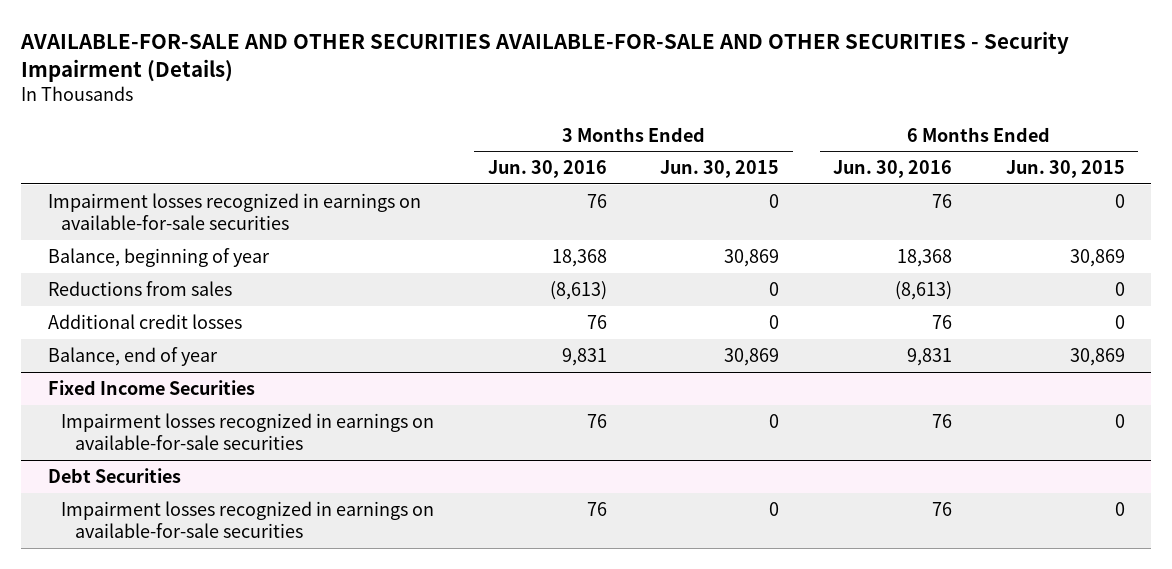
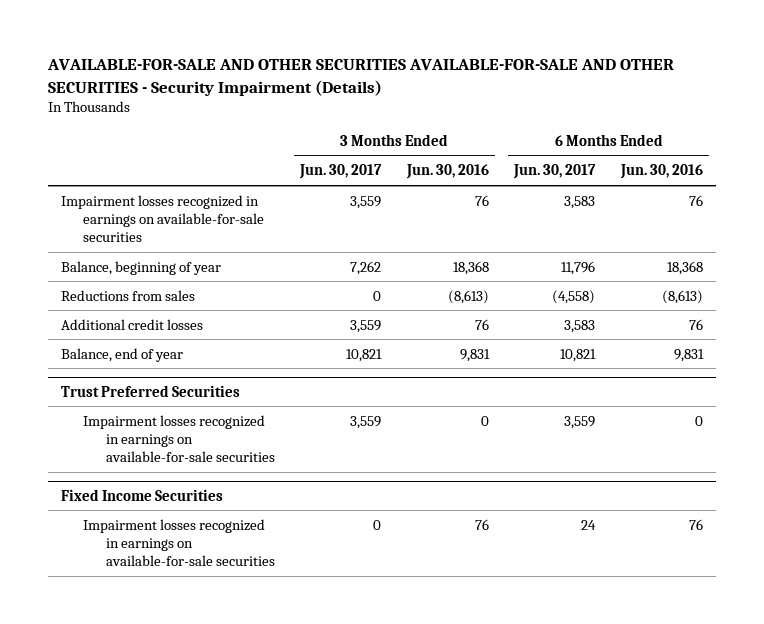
[660,160,780,179] Jun. 30, 2015 -> none
[1005,160,1125,179] Jun. 30, 2015 -> none
none -> [299,164,383,180] Jun. 30, 2017
none -> [513,164,597,180] Jun. 30, 2017
none -> [61,384,241,397] Trust Preferred Securities
none -> [83,414,275,463] Impairment losses recognized in earnings on available-for-sale securities
[47,467,181,483] Debt Securities -> none
[61,500,435,539] Impairment losses recognized in earnings on available-for-sale securities -> none

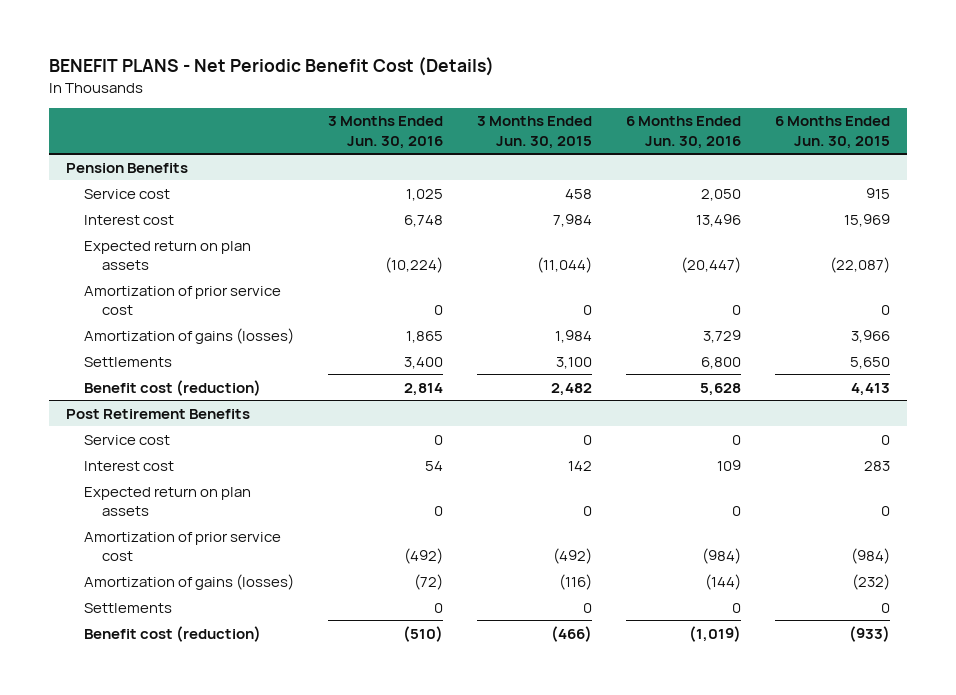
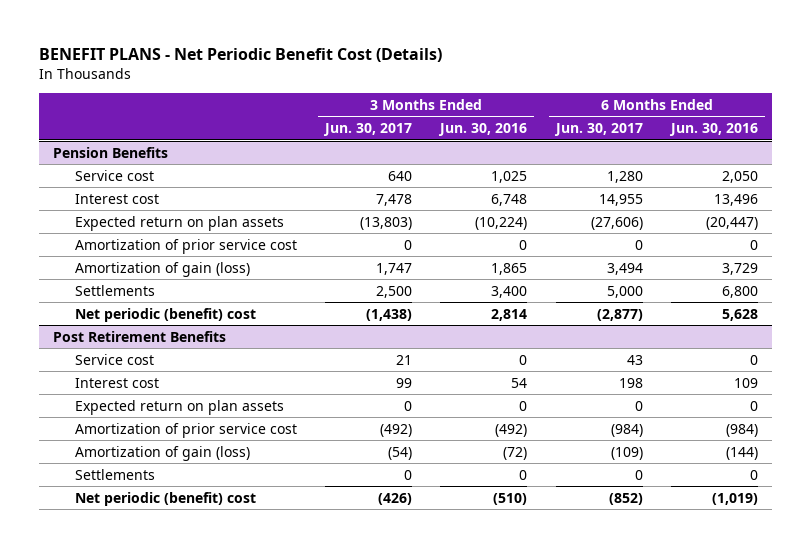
[476,116,592,149] 3 Months Ended Jun. 30, 2015 -> none
[774,116,890,149] 6 Months Ended Jun. 30, 2015 -> none
none -> [323,123,413,137] Jun. 30, 2017
none -> [553,123,643,137] Jun. 30, 2017
[84,327,295,344] Amortization of gains (losses) -> [74,261,250,277] Amortization of gain (loss)
[84,379,262,396] Benefit cost (reduction) -> [74,307,256,322] Net periodic (benefit) cost
[84,573,295,590] Amortization of gains (losses) -> [74,445,250,461] Amortization of gain (loss)
[84,625,262,642] Benefit cost (reduction) -> [74,491,256,506] Net periodic (benefit) cost

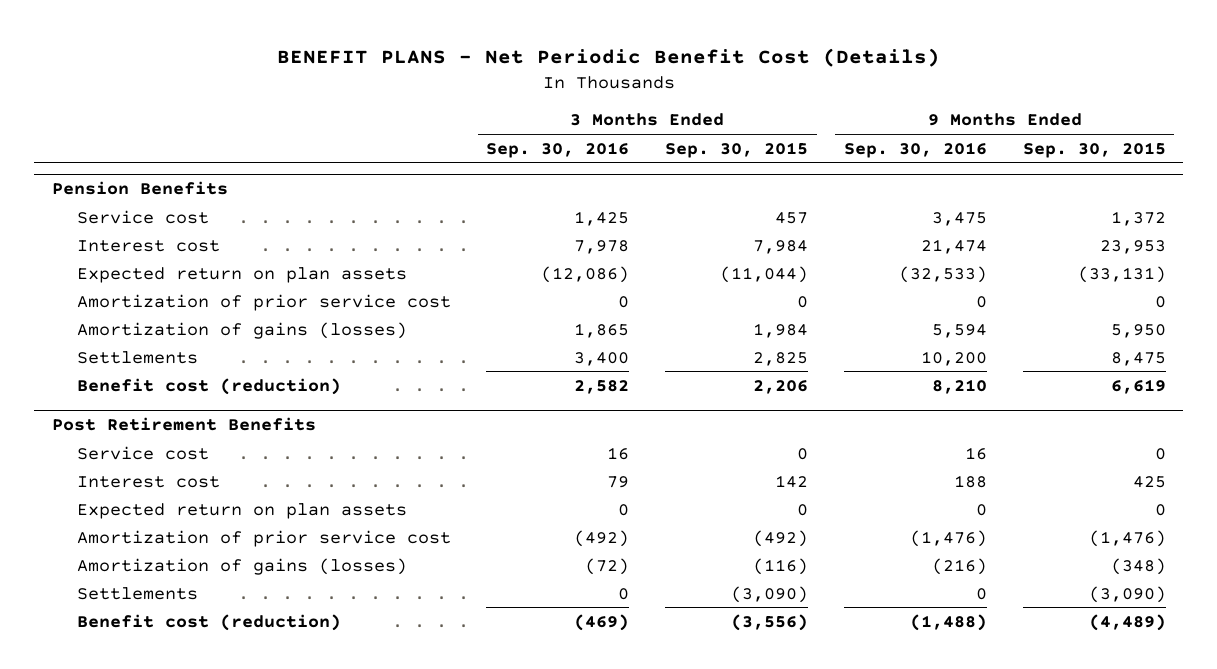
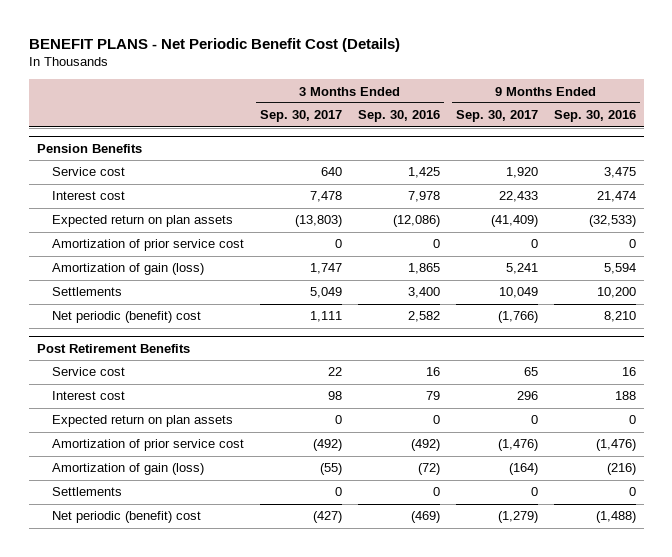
[665,141,809,158] Sep. 30, 2015 -> none
[1022,141,1166,158] Sep. 30, 2015 -> none
none -> [260,110,343,123] Sep. 30, 2017
none -> [455,110,538,123] Sep. 30, 2017
[76,321,407,339] Amortization of gains (losses) -> [52,263,205,276] Amortization of gain (loss)
[76,377,341,395] Benefit cost (reduction) -> [52,311,202,324] Net periodic (benefit) cost
[76,557,407,575] Amortization of gains (losses) -> [52,463,205,476] Amortization of gain (loss)
[76,613,341,631] Benefit cost (reduction) -> [52,511,202,524] Net periodic (benefit) cost

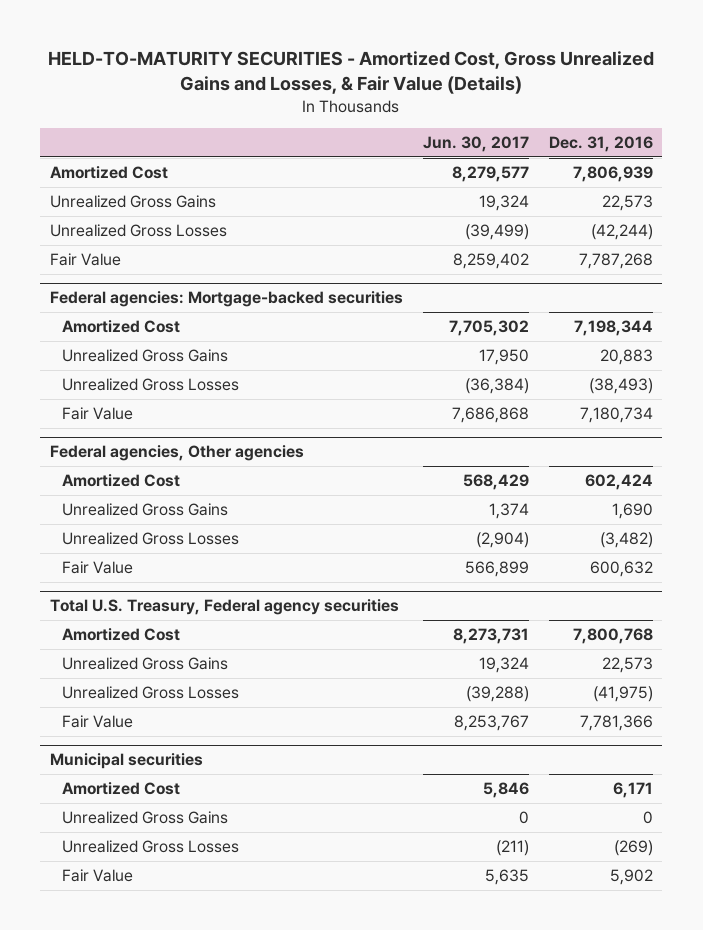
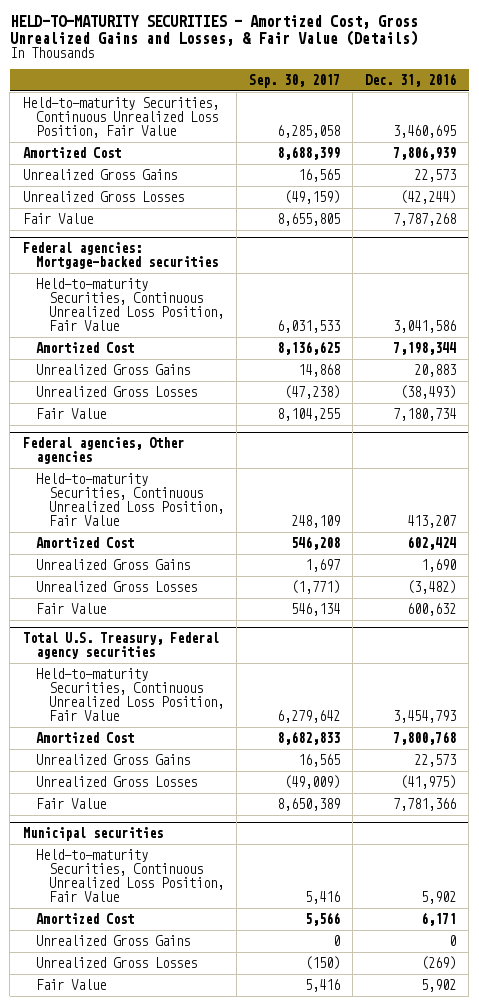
[422,136,529,153] Jun. 30, 2017 -> none
none -> [249,74,341,89] Sep. 30, 2017
none -> [22,96,219,139] Held-to-maturity Securities, Continuous Unrealized Loss Position, Fair Value
none -> [35,277,225,332] Held-to-maturity Securities, Continuous Unrealized Loss Position, Fair Value
none -> [35,472,225,527] Held-to-maturity Securities, Continuous Unrealized Loss Position, Fair Value
none -> [35,667,225,722] Held-to-maturity Securities, Continuous Unrealized Loss Position, Fair Value
none -> [35,848,225,903] Held-to-maturity Securities, Continuous Unrealized Loss Position, Fair Value

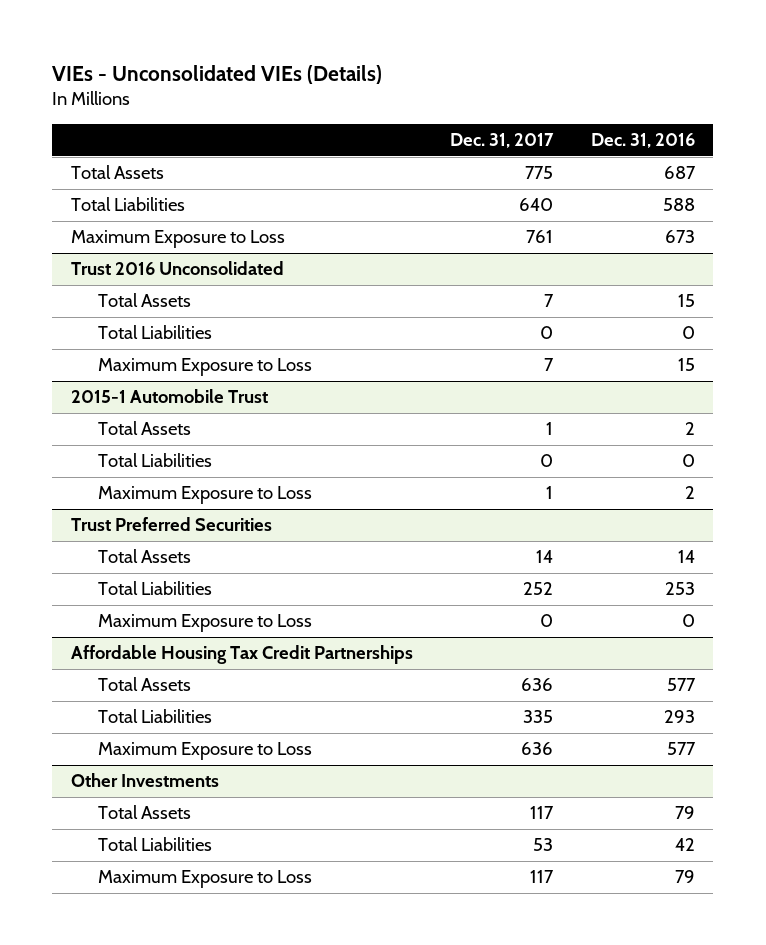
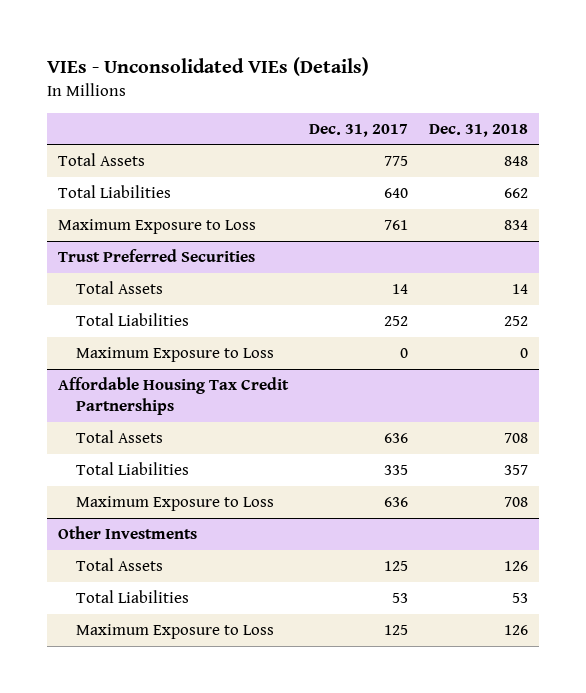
[590,133,695,149] Dec. 31, 2016 -> none
none -> [429,123,529,137] Dec. 31, 2018
[70,261,284,276] Trust 2016 Unconsolidated -> none
[97,293,191,308] Total Assets -> none
[97,325,212,340] Total Liabilities -> none
[97,358,312,377] Maximum Exposure to Loss -> none
[70,389,268,404] 2015-1 Automobile Trust -> none
[97,421,191,436] Total Assets -> none
[97,453,212,468] Total Liabilities -> none
[97,486,312,505] Maximum Exposure to Loss -> none
[530,806,555,820] 117 -> [384,560,409,571] 125
[530,870,555,884] 117 -> [384,624,409,635] 125

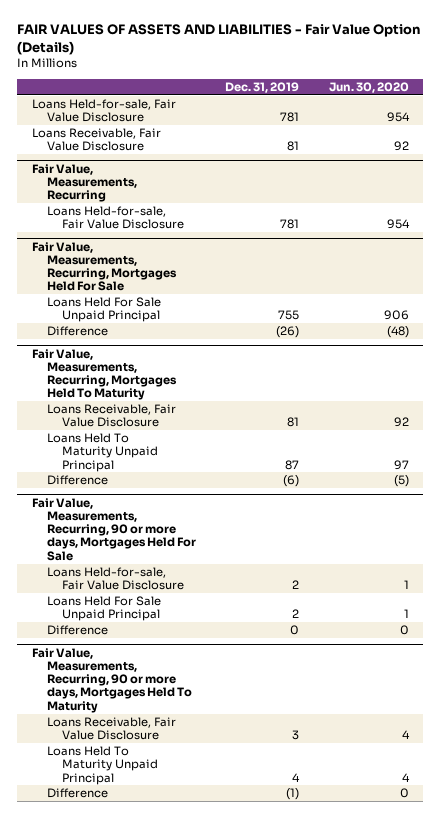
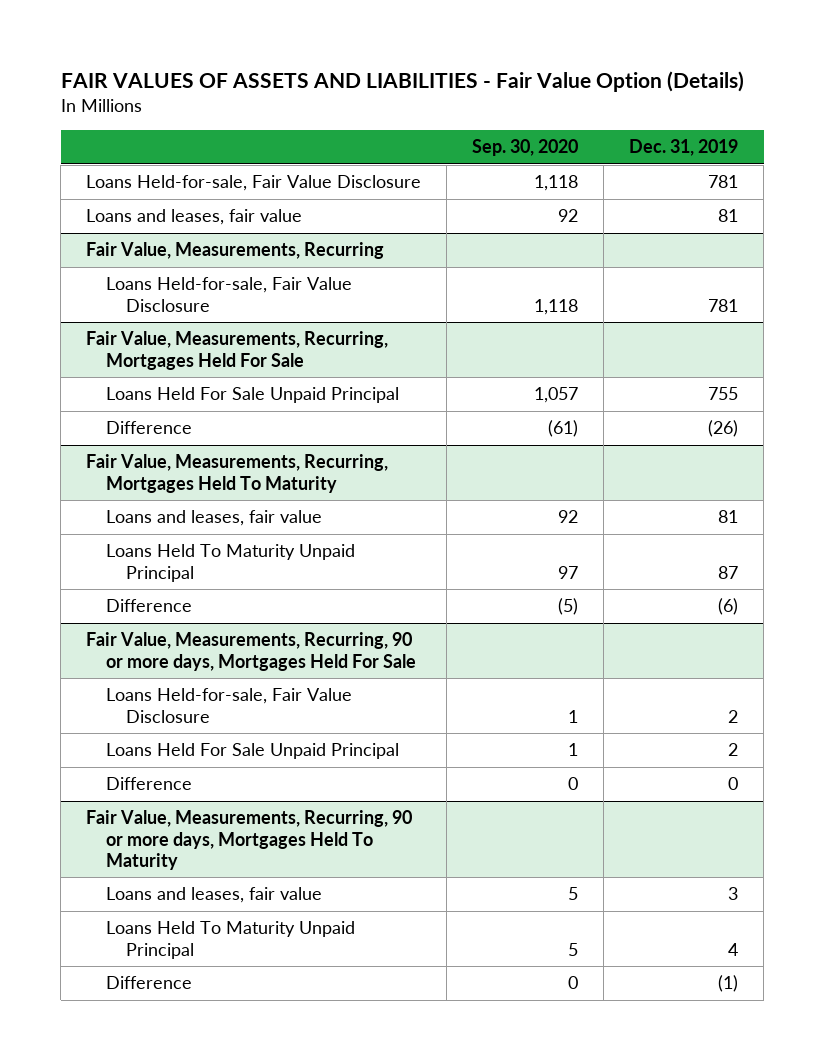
[328,81,409,93] Jun. 30, 2020 -> none
none -> [472,139,579,157] Sep. 30, 2020
[31,128,161,152] Loans Receivable, Fair Value Disclosure -> [86,209,303,226] Loans and leases, fair value
[47,404,177,428] Loans Receivable, Fair Value Disclosure -> [106,510,323,527] Loans and leases, fair value
[47,717,177,741] Loans Receivable, Fair Value Disclosure -> [106,887,323,904] Loans and leases, fair value

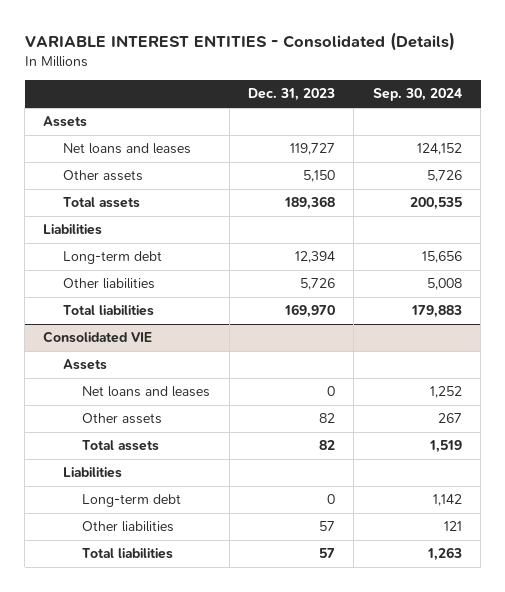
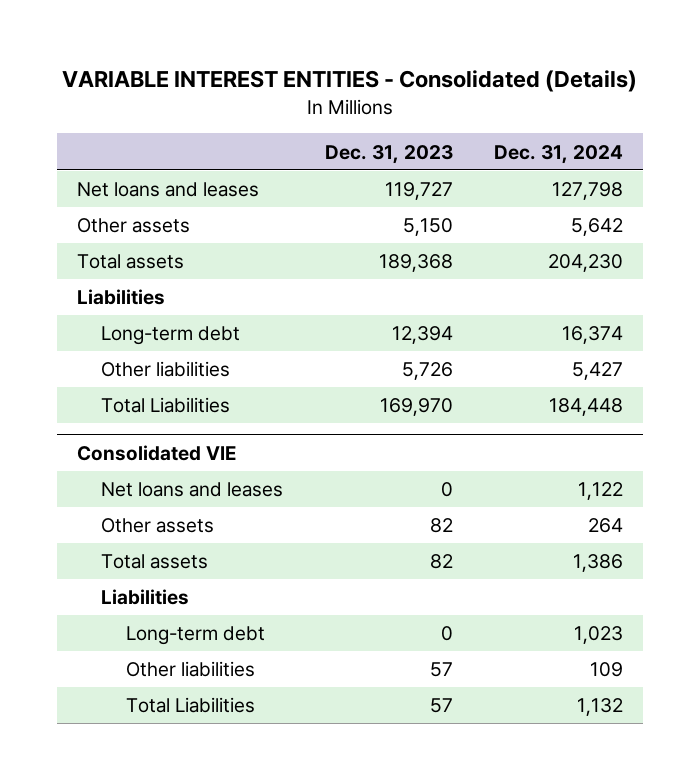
[372,88,462,102] Sep. 30, 2024 -> none
none -> [493,144,623,164] Dec. 31, 2024
[43,116,88,128] Assets -> none
[62,305,154,317] Total liabilities -> [101,397,231,414] Total Liabilities
[62,359,107,371] Assets -> none
[82,548,174,560] Total liabilities -> [125,697,255,714] Total Liabilities

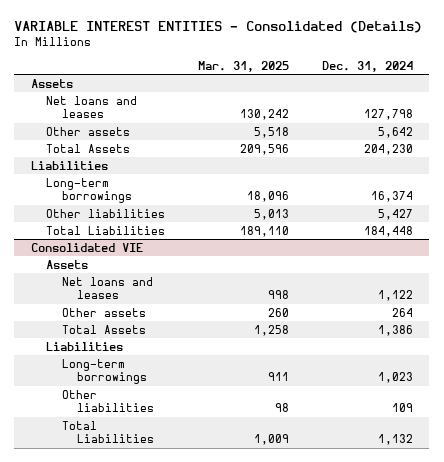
[324,144,453,164] Dec. 31, 2023 -> none
none -> [198,60,290,72] Mar. 31, 2025
none -> [30,78,73,88] Assets
[77,254,185,270] Total assets -> [46,143,131,153] Total Assets
[101,326,241,346] Long-term debt -> [46,177,132,204] Long-term borrowings
none -> [46,259,89,269] Assets
[101,554,209,570] Total assets -> [61,324,146,334] Total Assets
[125,626,265,646] Long-term debt -> [61,358,147,385] Long-term borrowings

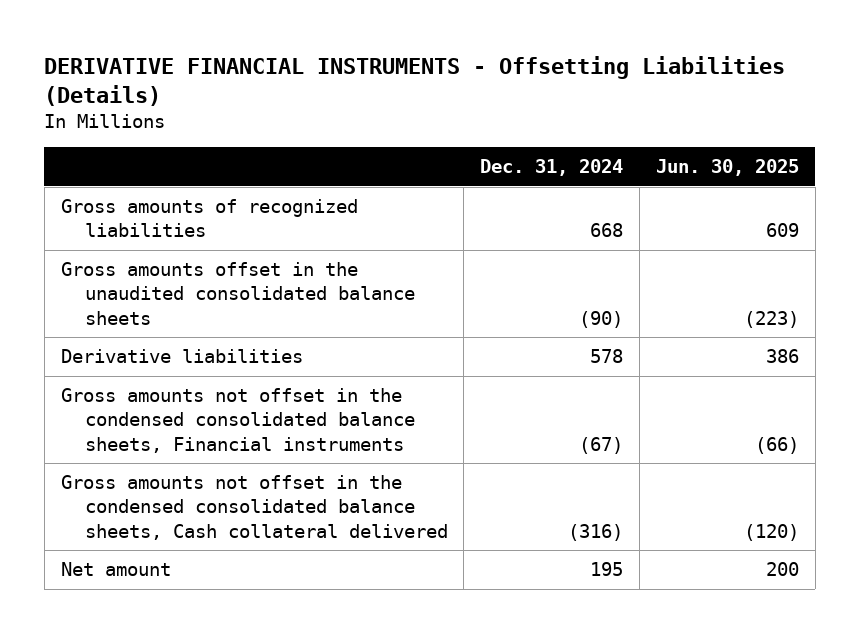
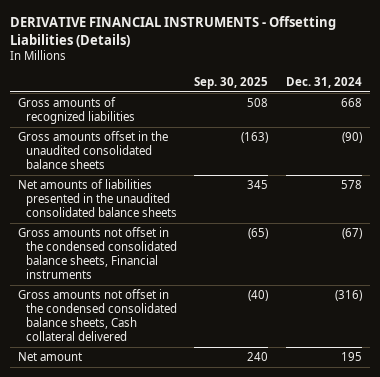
[655,159,799,177] Jun. 30, 2025 -> none
none -> [194,76,269,89] Sep. 30, 2025
[60,349,303,364] Derivative liabilities -> [18,179,178,218] Net amounts of liabilities presented in the unaudited consolidated balance sheets

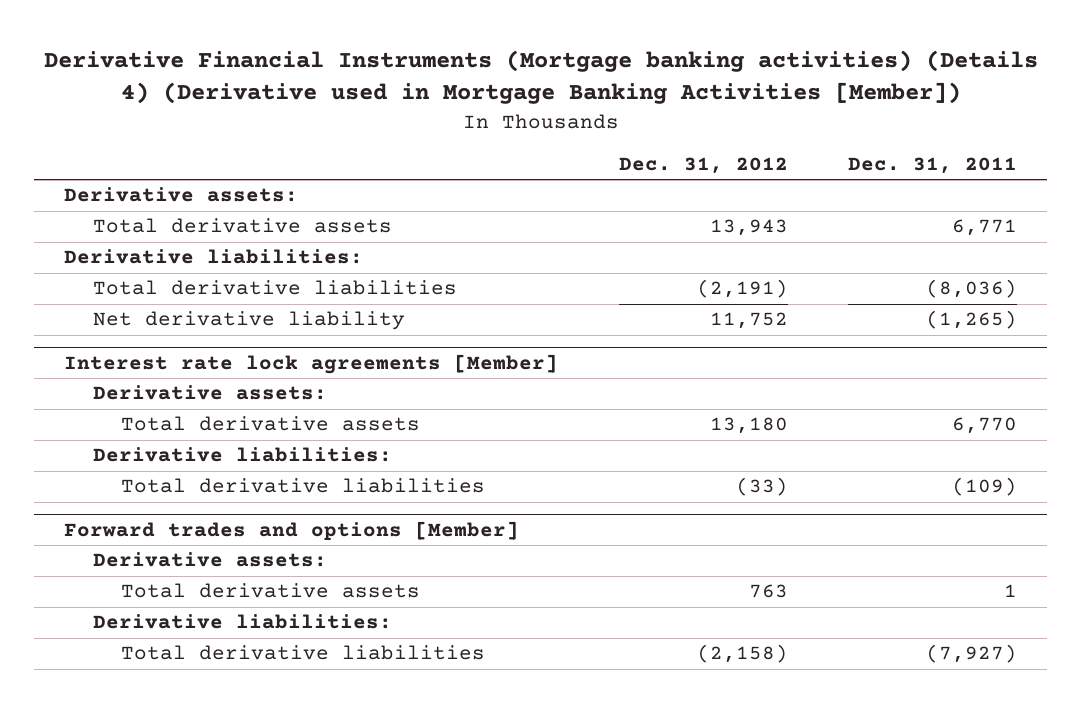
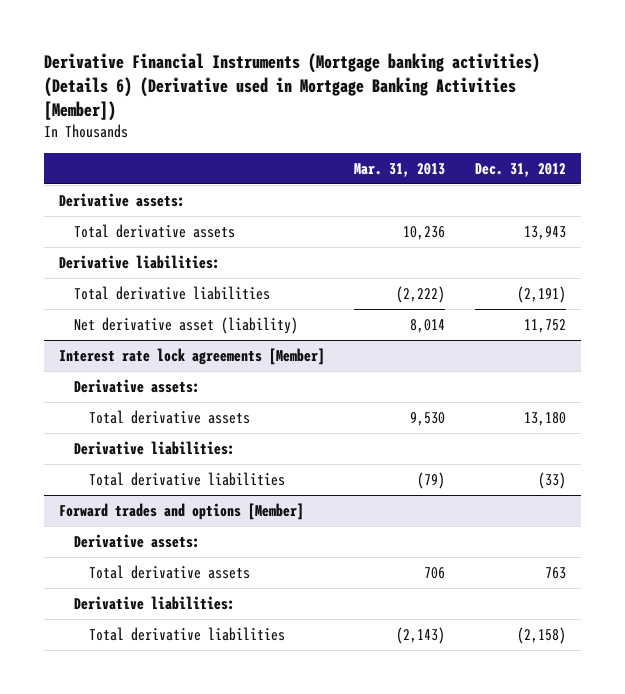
[43,49,1038,105] Derivative Financial Instruments (Mortgage banking activities) (Details 4) (Derivative used in Mortgage Banking Activities [Member]) -> [43,52,540,122] Derivative Financial Instruments (Mortgage banking activities) (Details 6) (Derivative used in Mortgage Banking Activities [Member])
[847,156,1017,174] Dec. 31, 2011 -> none
none -> [354,162,446,177] Mar. 31, 2013
[92,311,405,331] Net derivative liability -> [73,316,298,334] Net derivative asset (liability)

